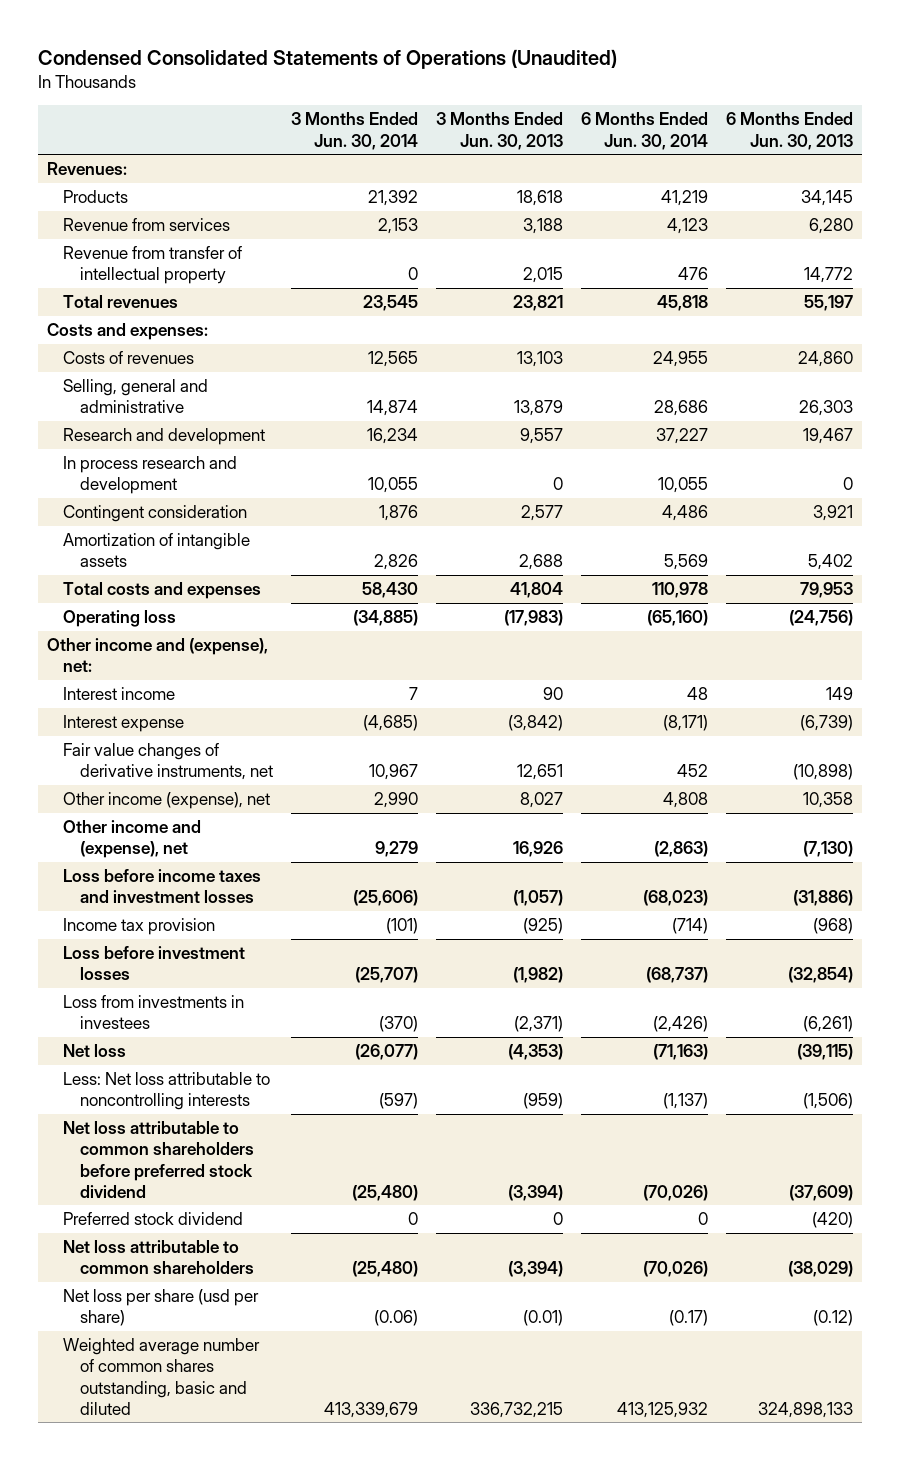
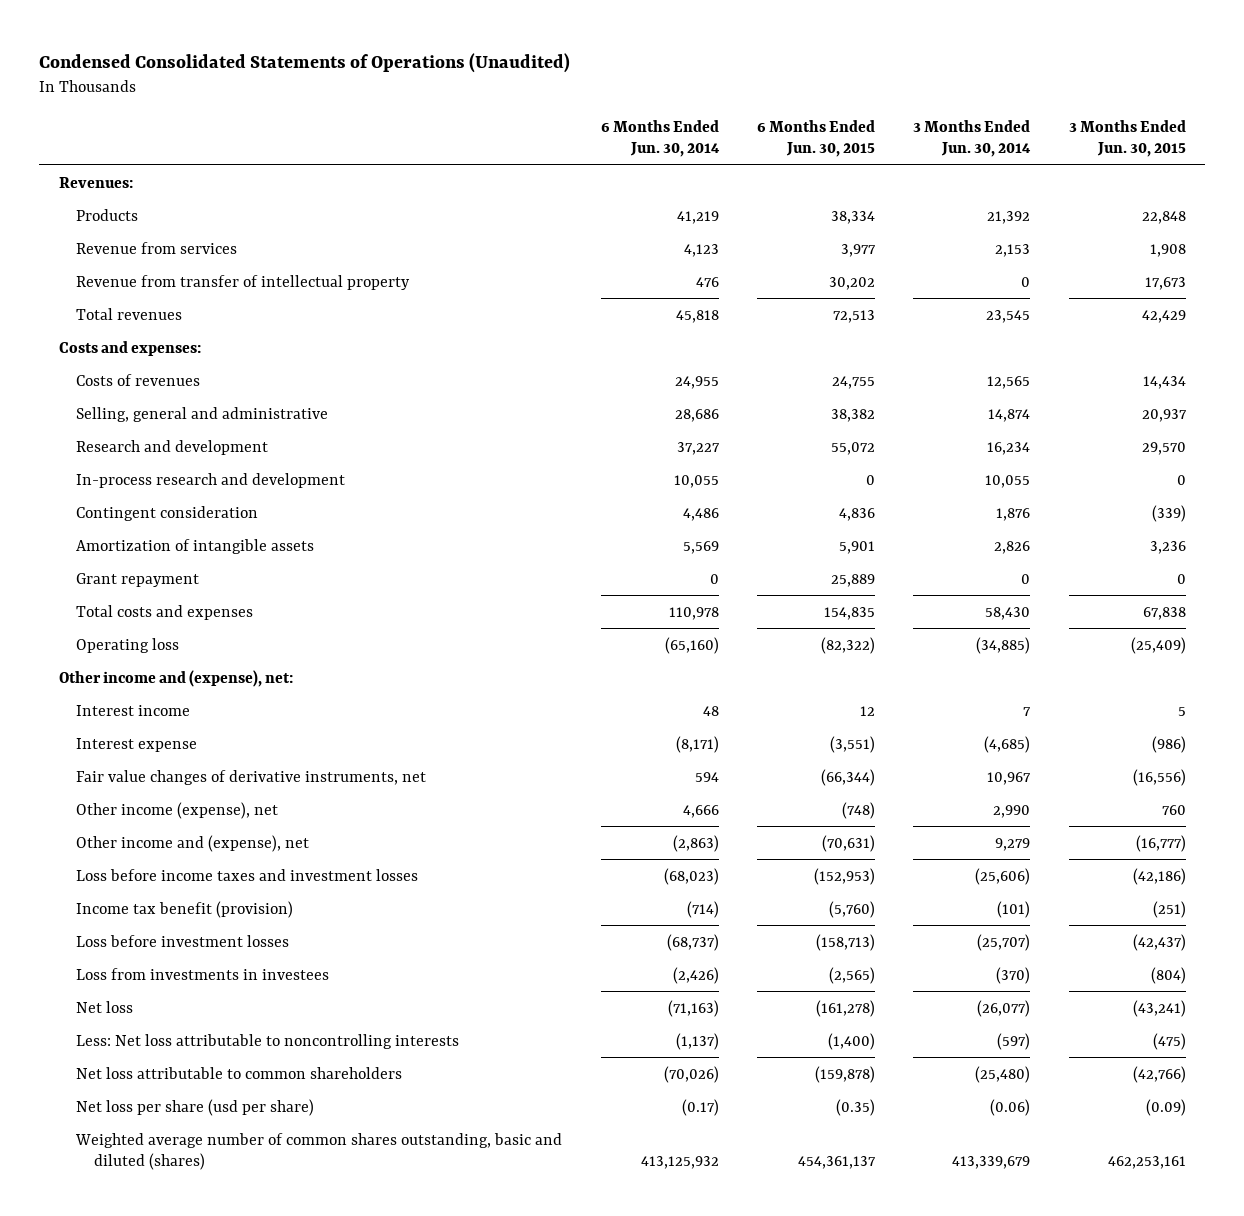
[435,112,563,150] 3 Months Ended Jun. 30, 2013 -> none
[725,112,853,150] 6 Months Ended Jun. 30, 2013 -> none
none -> [757,120,876,158] 6 Months Ended Jun. 30, 2015
none -> [1068,120,1186,158] 3 Months Ended Jun. 30, 2015
[63,456,238,495] In process research and development -> [76,472,346,488] In-process research and development
none -> [76,572,200,587] Grant repayment
[676,764,708,778] 452 -> [694,771,719,782] 594
[662,792,708,809] 4,808 -> [682,804,719,818] 4,666
[63,918,216,936] Income tax provision -> [76,900,294,918] Income tax benefit (provision)
[63,1121,254,1198] Net loss attributable to common shareholders before preferred stock dividend -> none
[63,1212,244,1226] Preferred stock dividend -> none
[63,1338,261,1415] Weighted average number of common shares outstanding, basic and diluted -> [75,1132,563,1171] Weighted average number of common shares outstanding, basic and diluted (shares)

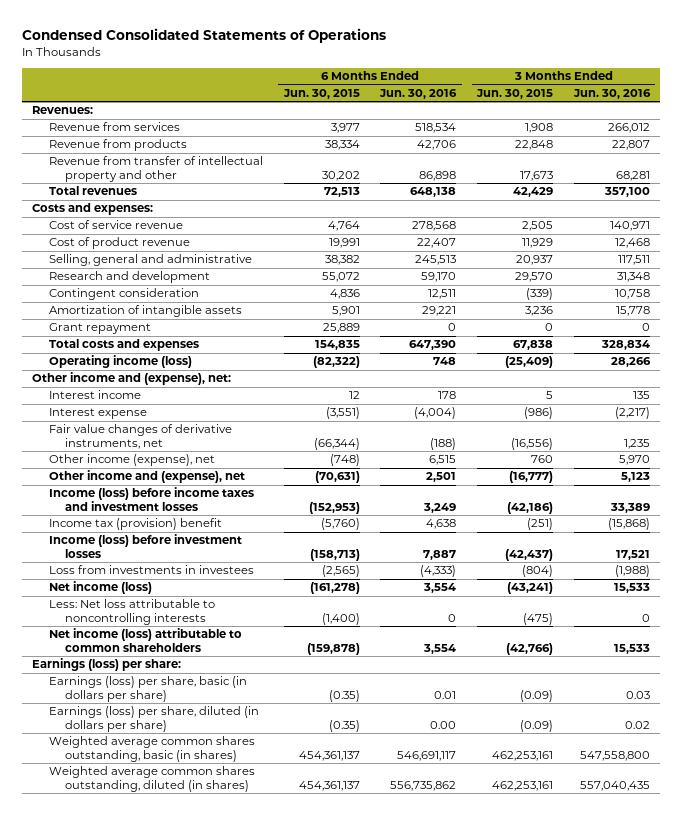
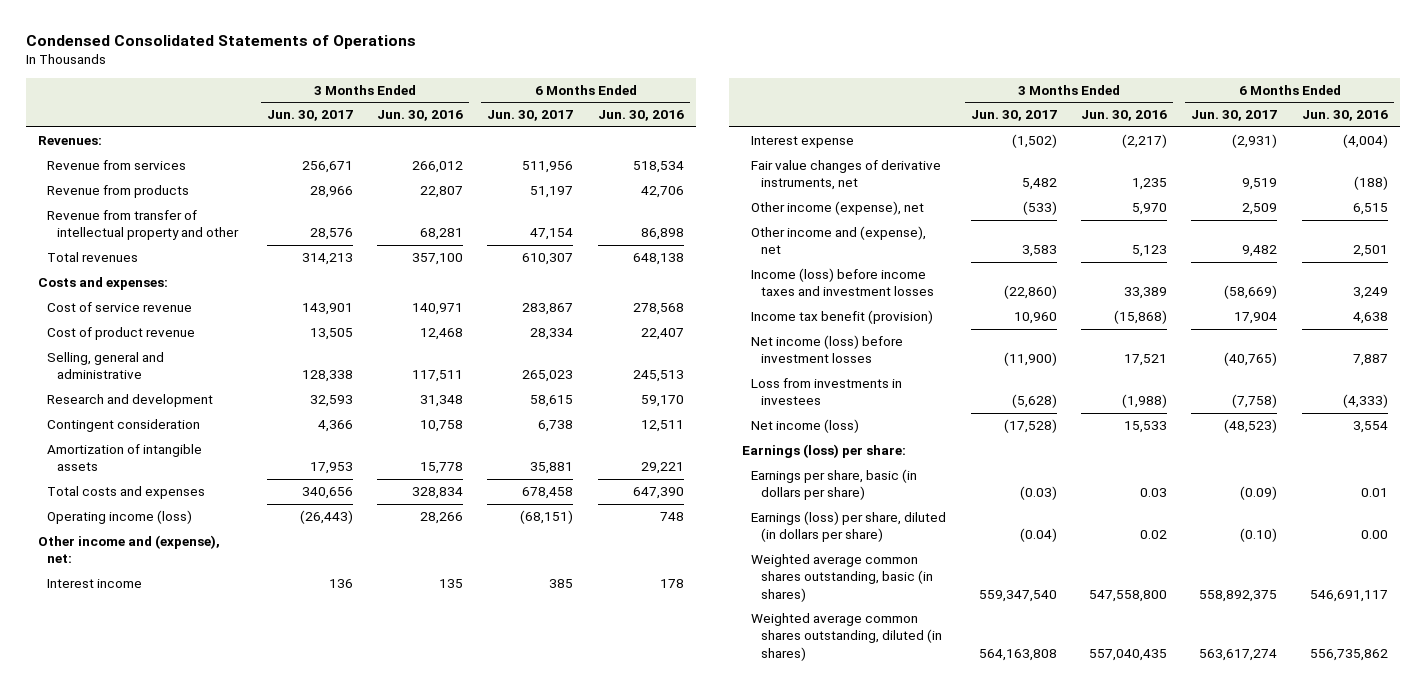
[282,89,360,100] Jun. 30, 2015 -> none
[476,89,554,100] Jun. 30, 2015 -> none
none -> [266,110,353,122] Jun. 30, 2017
none -> [487,110,574,122] Jun. 30, 2017
[48,323,151,335] Grant repayment -> none
[48,518,222,531] Income tax (provision) benefit -> [751,310,934,325] Income tax benefit (provision)
[48,534,242,559] Income (loss) before investment losses -> [751,335,904,364] Net income (loss) before investment losses
[48,599,215,626] Less: Net loss attributable to noncontrolling interests -> none
[48,628,242,653] Net income (loss) attributable to common shareholders -> none
[48,676,247,703] Earnings (loss) per share, basic (in dollars per share) -> [751,469,918,501] Earnings per share, basic (in dollars per share)

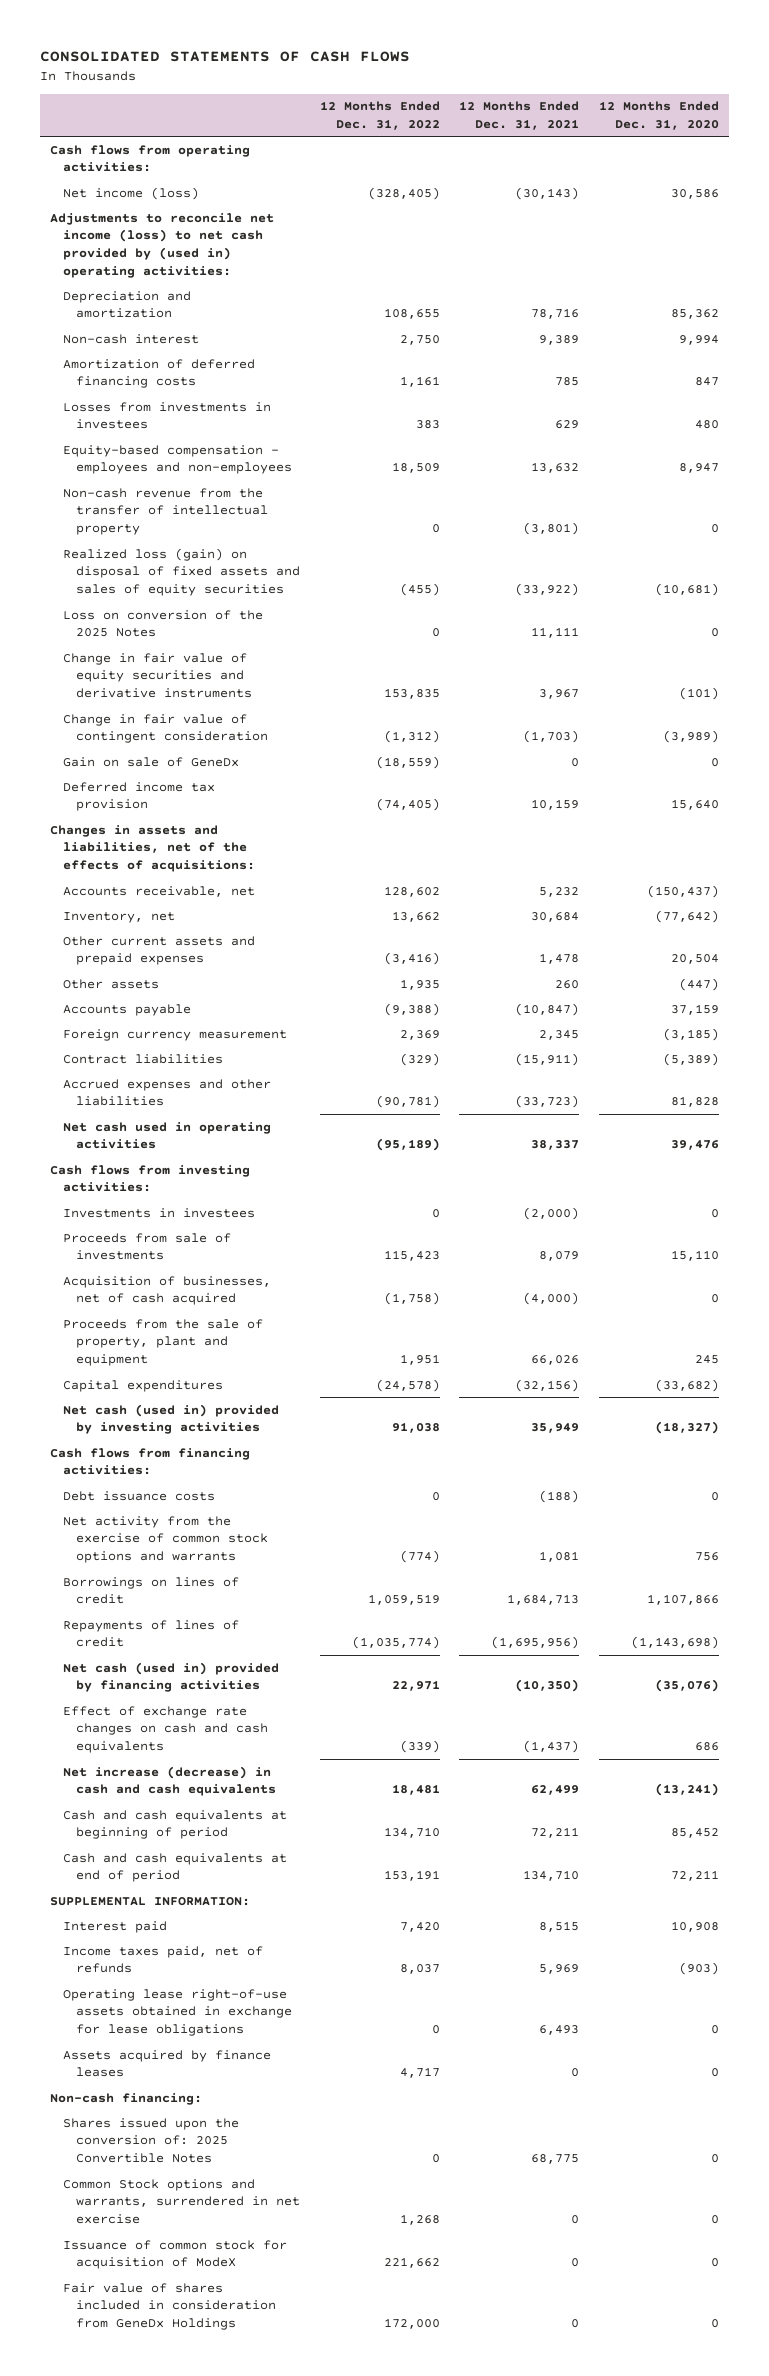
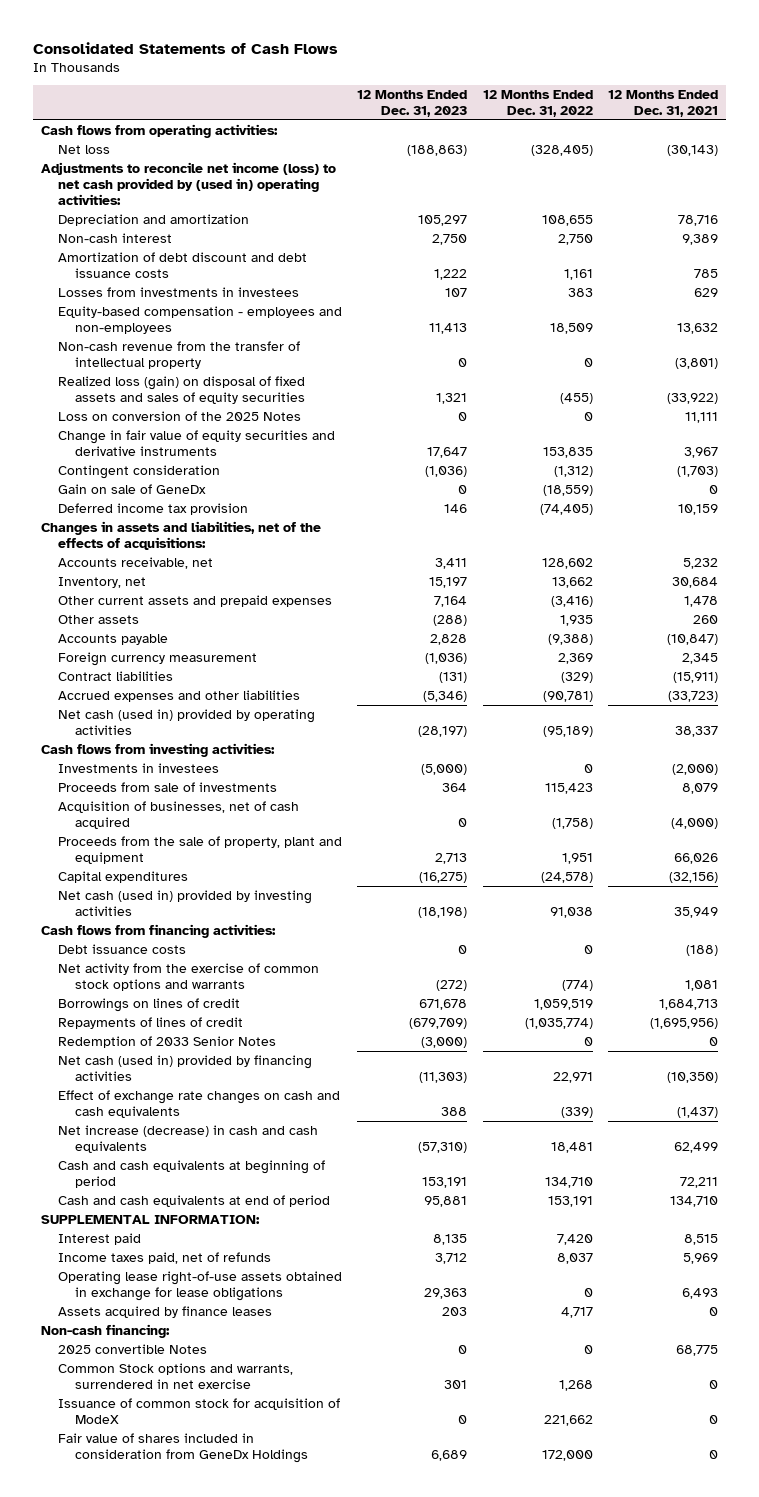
[40,51,411,63] CONSOLIDATED STATEMENTS OF CASH FLOWS -> [33,41,339,54] Consolidated Statements of Cash Flows
[599,101,720,130] 12 Months Ended Dec. 31, 2020 -> none
none -> [357,89,468,117] 12 Months Ended Dec. 31, 2023
[62,186,199,200] Net income (loss) -> [57,145,110,155] Net loss
[62,358,255,389] Amortization of deferred financing costs -> [57,252,307,279] Amortization of debt discount and debt issuance costs
[62,713,268,744] Change in fair value of contingent consideration -> [57,465,220,480] Contingent consideration
[62,1121,271,1150] Net cash used in operating activities -> [57,709,315,736] Net cash (used in) provided by operating activities
none -> [57,1036,276,1049] Redemption of 2033 Senior Notes
[62,2117,239,2164] Shares issued upon the conversion of: 2025 Convertible Notes -> [57,1344,207,1355] 2025 convertible Notes

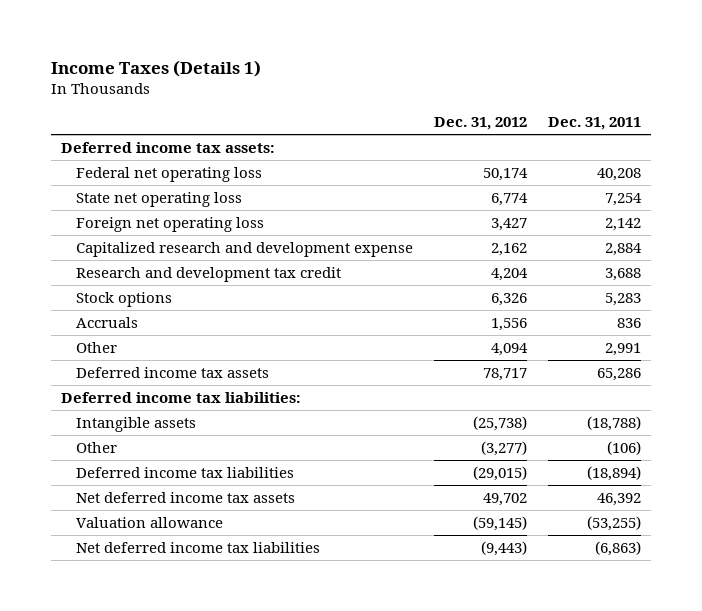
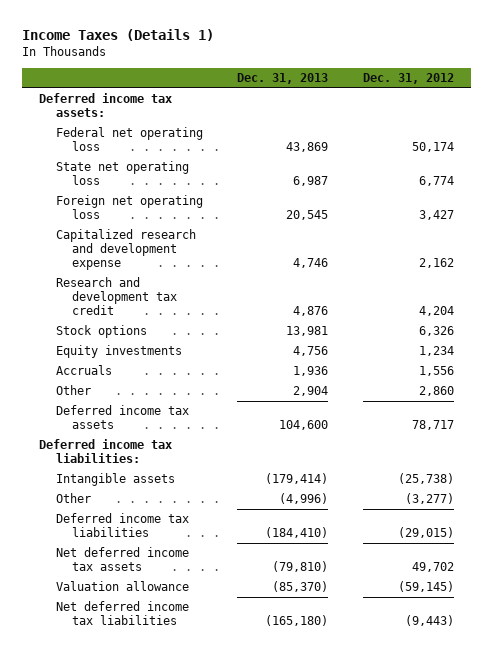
[547,116,641,130] Dec. 31, 2011 -> none
none -> [237,73,329,85] Dec. 31, 2013
none -> [55,345,182,359] Equity investments
[490,342,528,356] 4,094 -> [419,386,455,397] 2,860

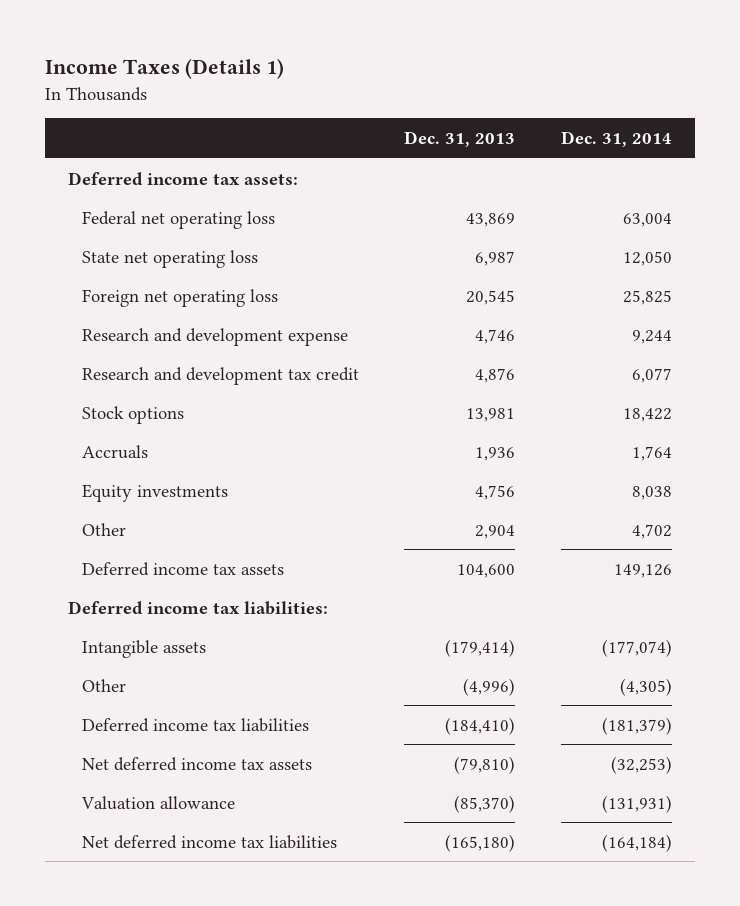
[363,73,455,85] Dec. 31, 2012 -> none
none -> [561,131,673,148] Dec. 31, 2014
[55,229,196,271] Capitalized research and development expense -> [81,327,348,346] Research and development expense
[55,345,182,359] Equity investments -> [81,483,228,502] Equity investments

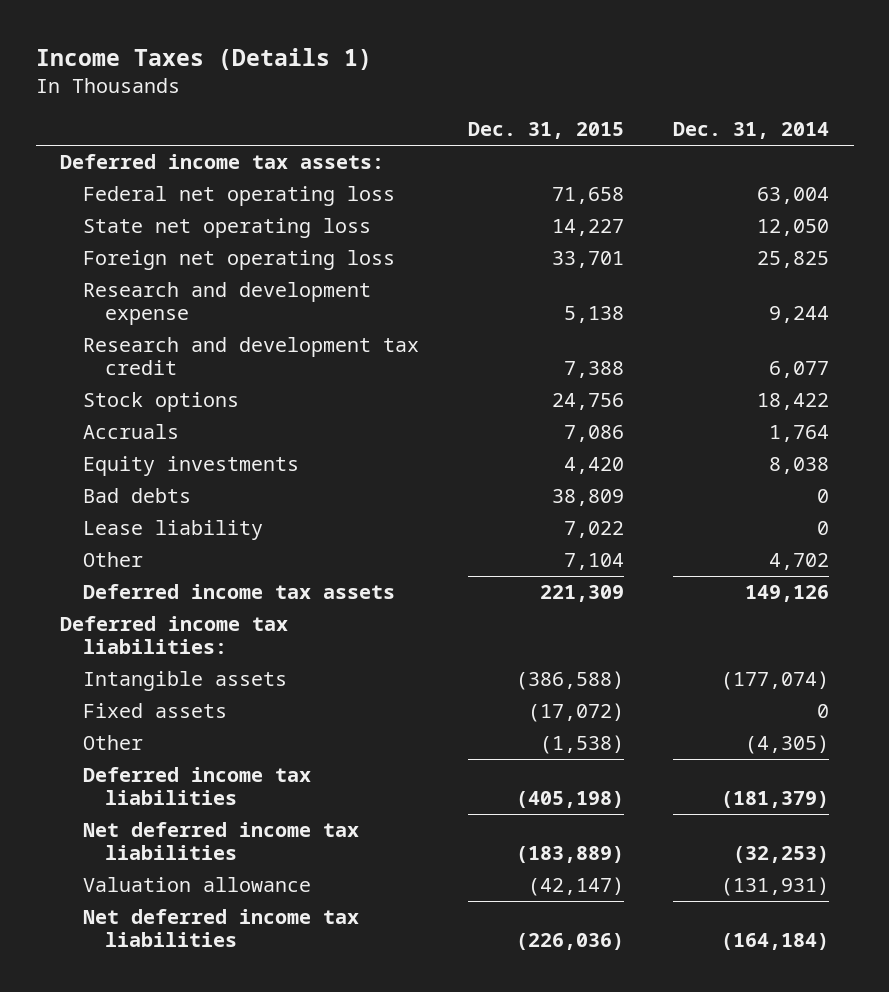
[404,131,516,148] Dec. 31, 2013 -> none
none -> [467,122,624,140] Dec. 31, 2015
none -> [82,488,191,504] Bad debts
none -> [82,520,263,541] Lease liability
none -> [82,703,227,719] Fixed assets
[81,756,312,771] Net deferred income tax assets -> [82,822,359,861] Net deferred income tax liabilities

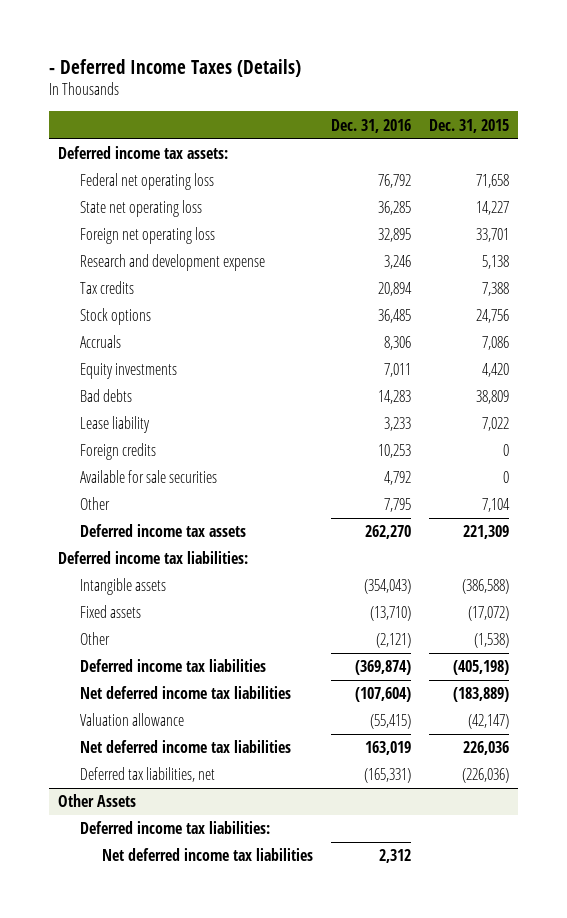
[35,48,372,71] Income Taxes (Details 1) -> [48,58,301,77] - Deferred Income Taxes (Details)
[673,122,830,140] Dec. 31, 2014 -> none
none -> [331,118,412,133] Dec. 31, 2016
[82,337,419,376] Research and development tax credit -> [79,281,134,295] Tax credits
none -> [79,443,156,461] Foreign credits
none -> [79,470,217,484] Available for sale securities
[515,933,624,951] (226,036) -> [463,741,510,756] 226,036
none -> [79,767,215,783] Deferred tax liabilities, net
none -> [57,794,136,808] Other Assets
none -> [79,821,270,835] Deferred income tax liabilities:
none -> [101,848,313,862] Net deferred income tax liabilities

